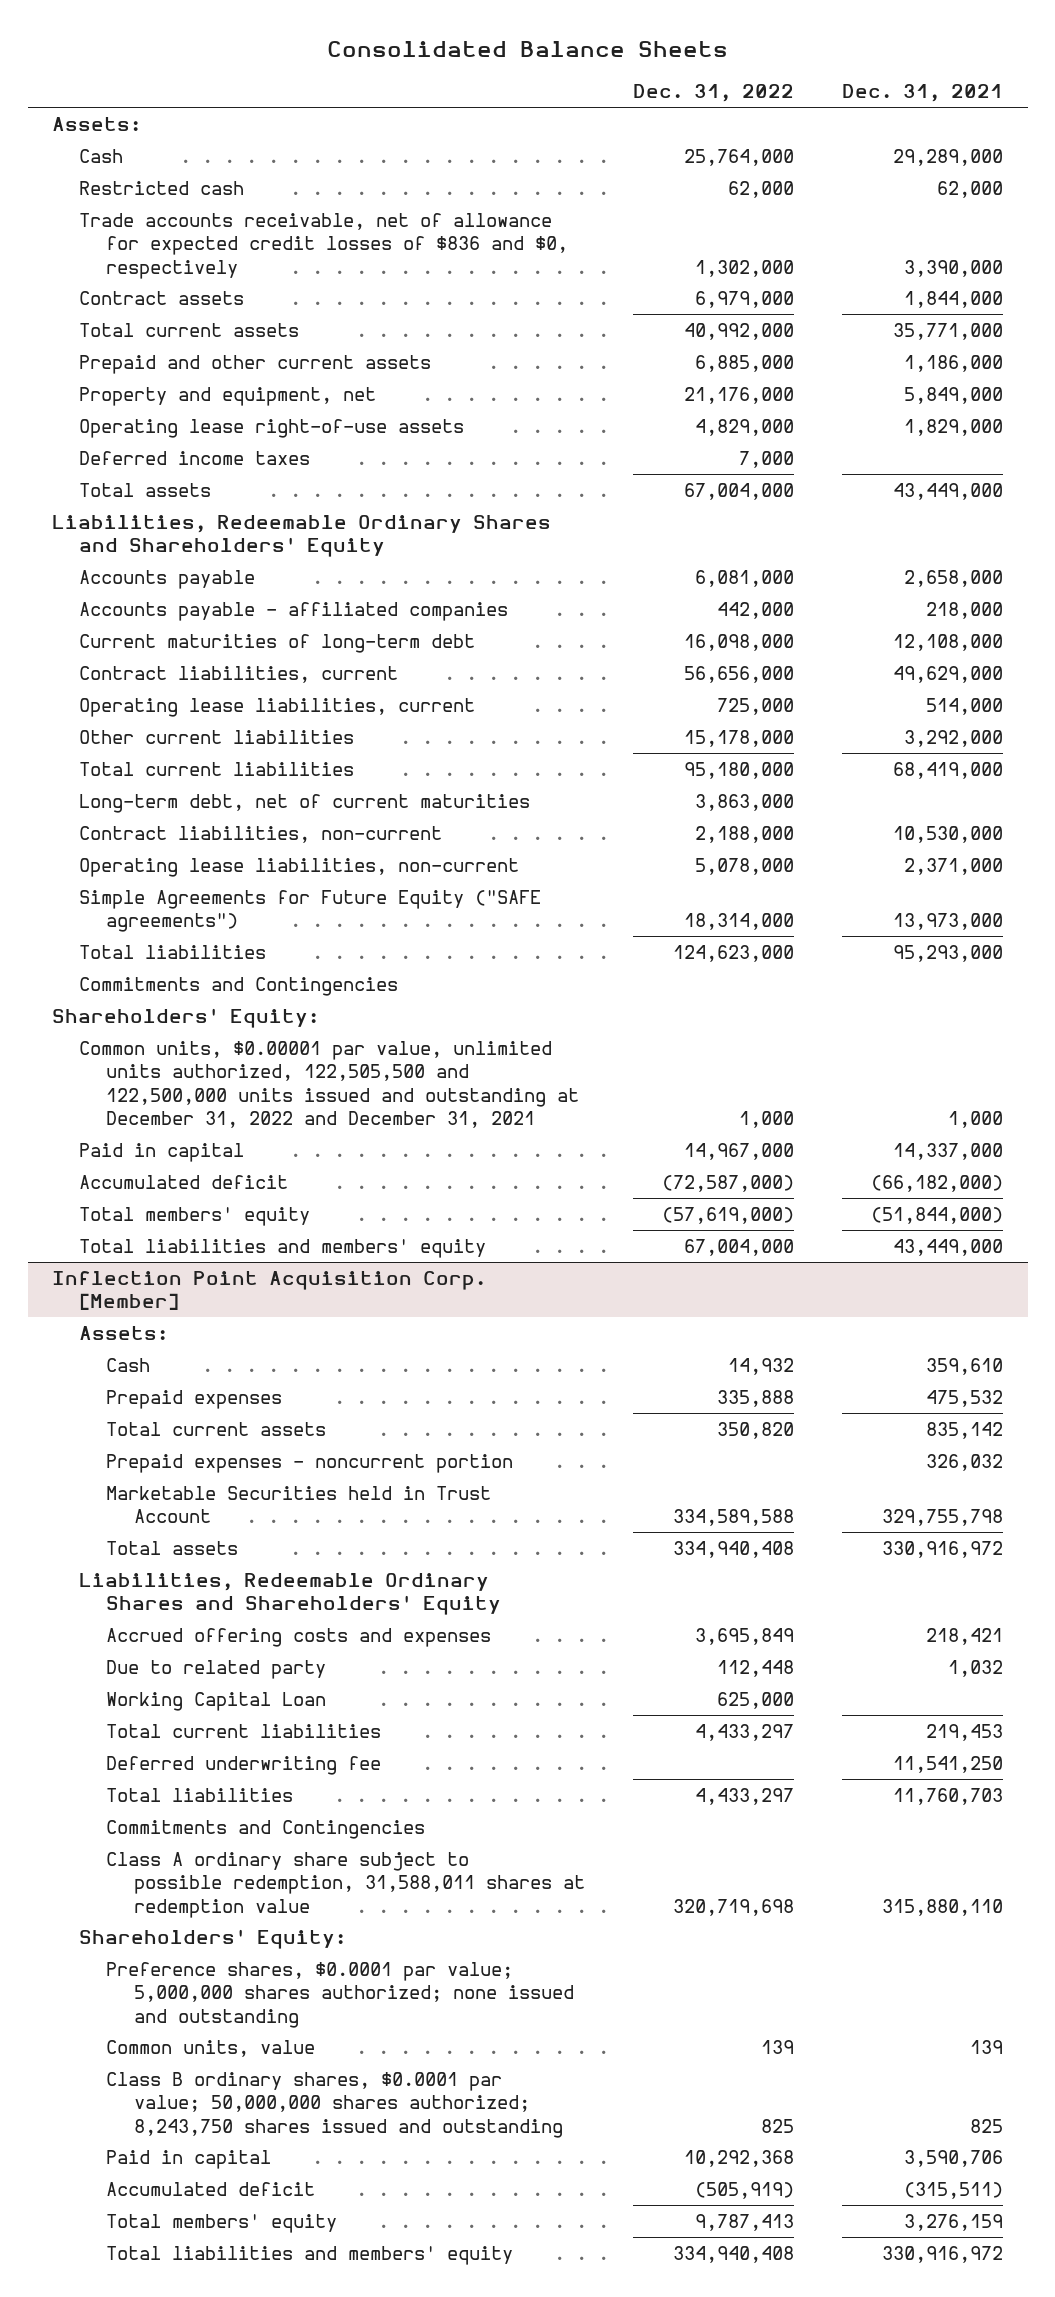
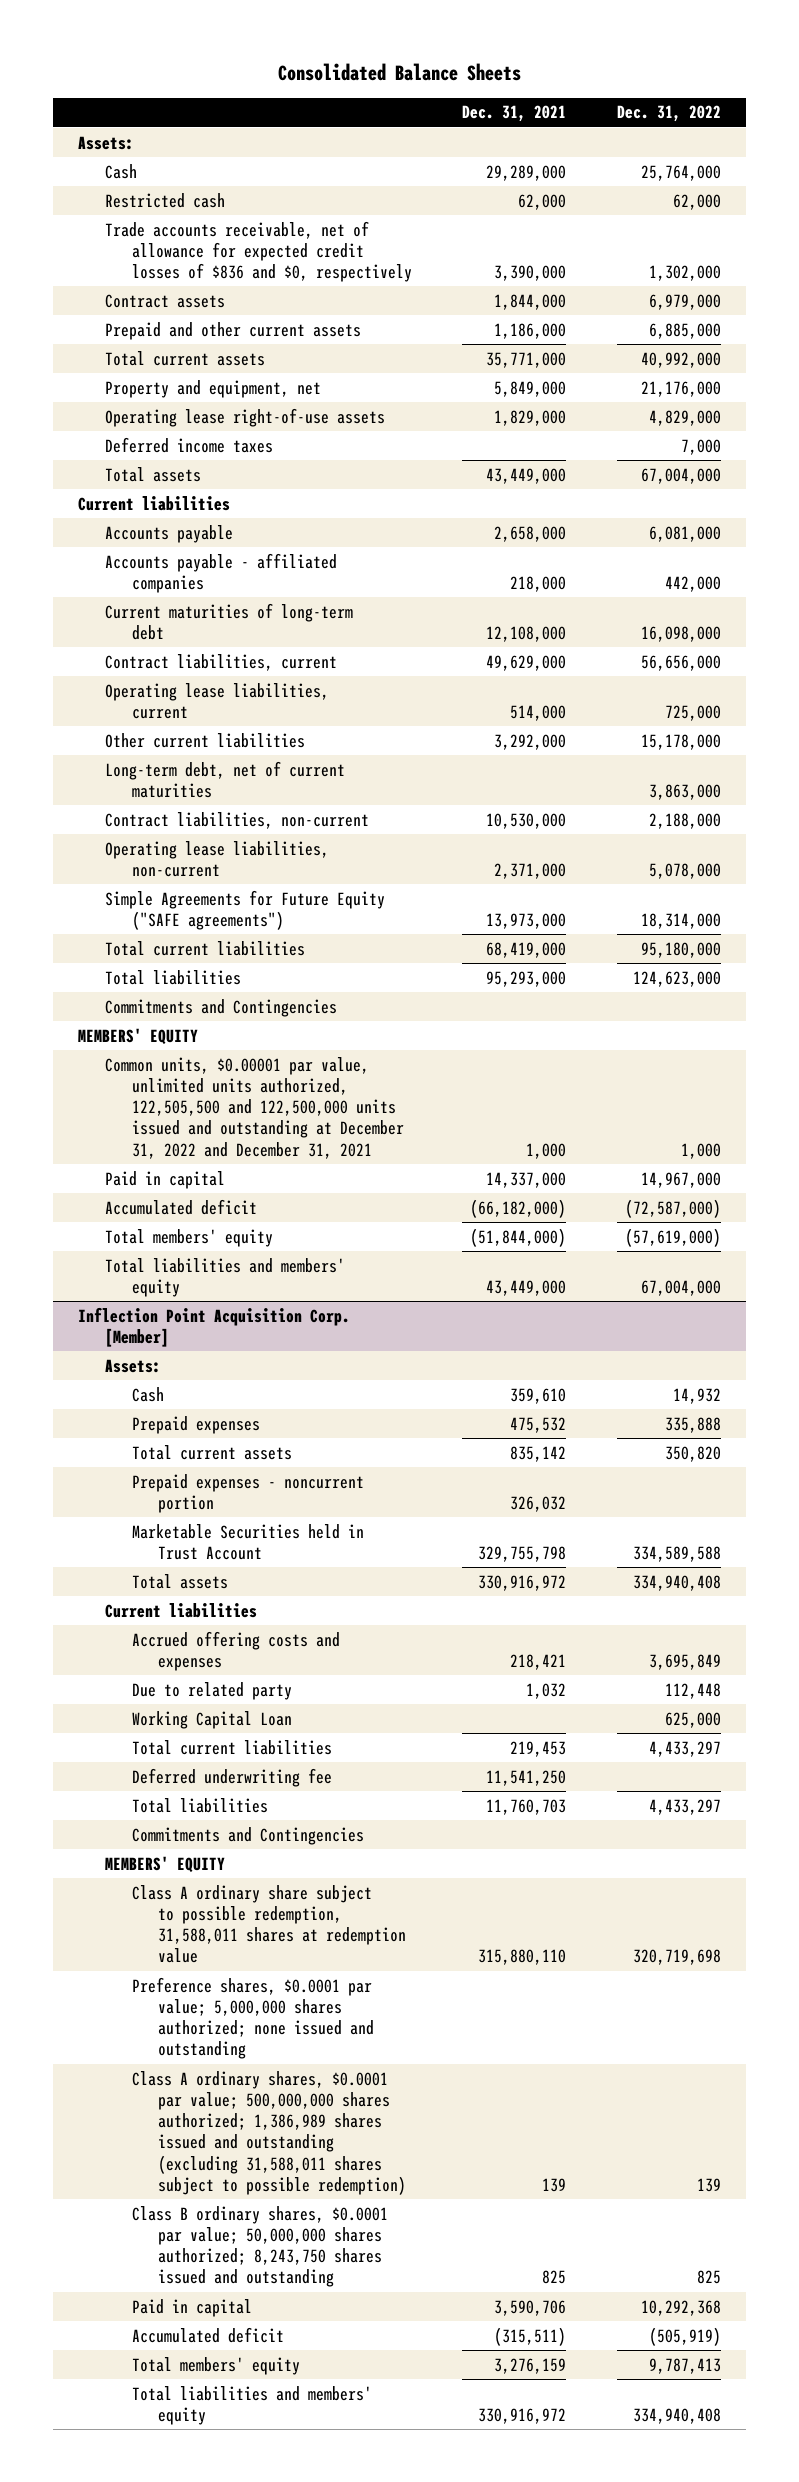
[79,323,300,338] Total current assets -> [104,350,265,366] Total current assets
[52,515,552,558] Liabilities, Redeemable Ordinary Shares and Shareholders' Equity -> none
none -> [78,495,231,511] Current liabilities
[79,762,355,777] Total current liabilities -> [104,940,305,956] Total current liabilities
[52,1008,320,1029] Shareholders' Equity: -> [78,1027,199,1045] MEMBERS' EQUITY
[79,1573,502,1616] Liabilities, Redeemable Ordinary Shares and Shareholders' Equity -> none
none -> [104,1602,257,1618] Current liabilities
none -> [104,1855,225,1873] MEMBERS' EQUITY
[79,1929,347,1950] Shareholders' Equity: -> none
[106,2040,316,2058] Common units, value -> [131,2070,407,2195] Class A ordinary shares, $0.0001 par value; 500,000,000 shares authorized; 1,386,989 shares issued and outstanding (excluding 31,588,011 shares subject to possible redemption)

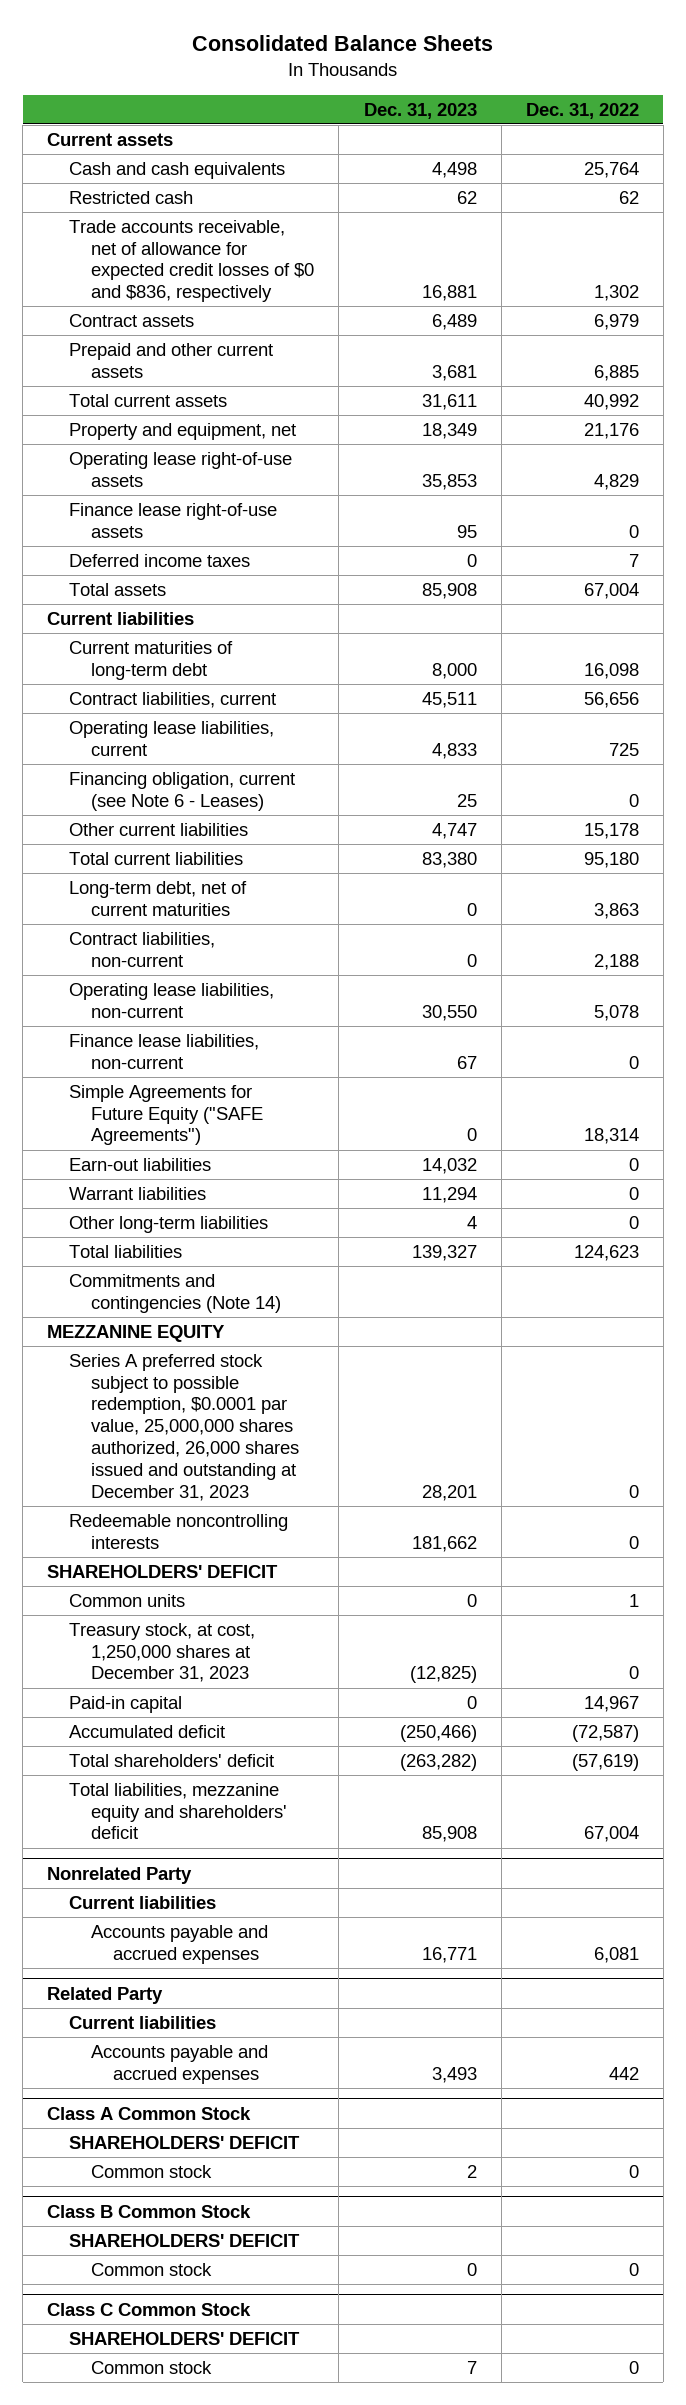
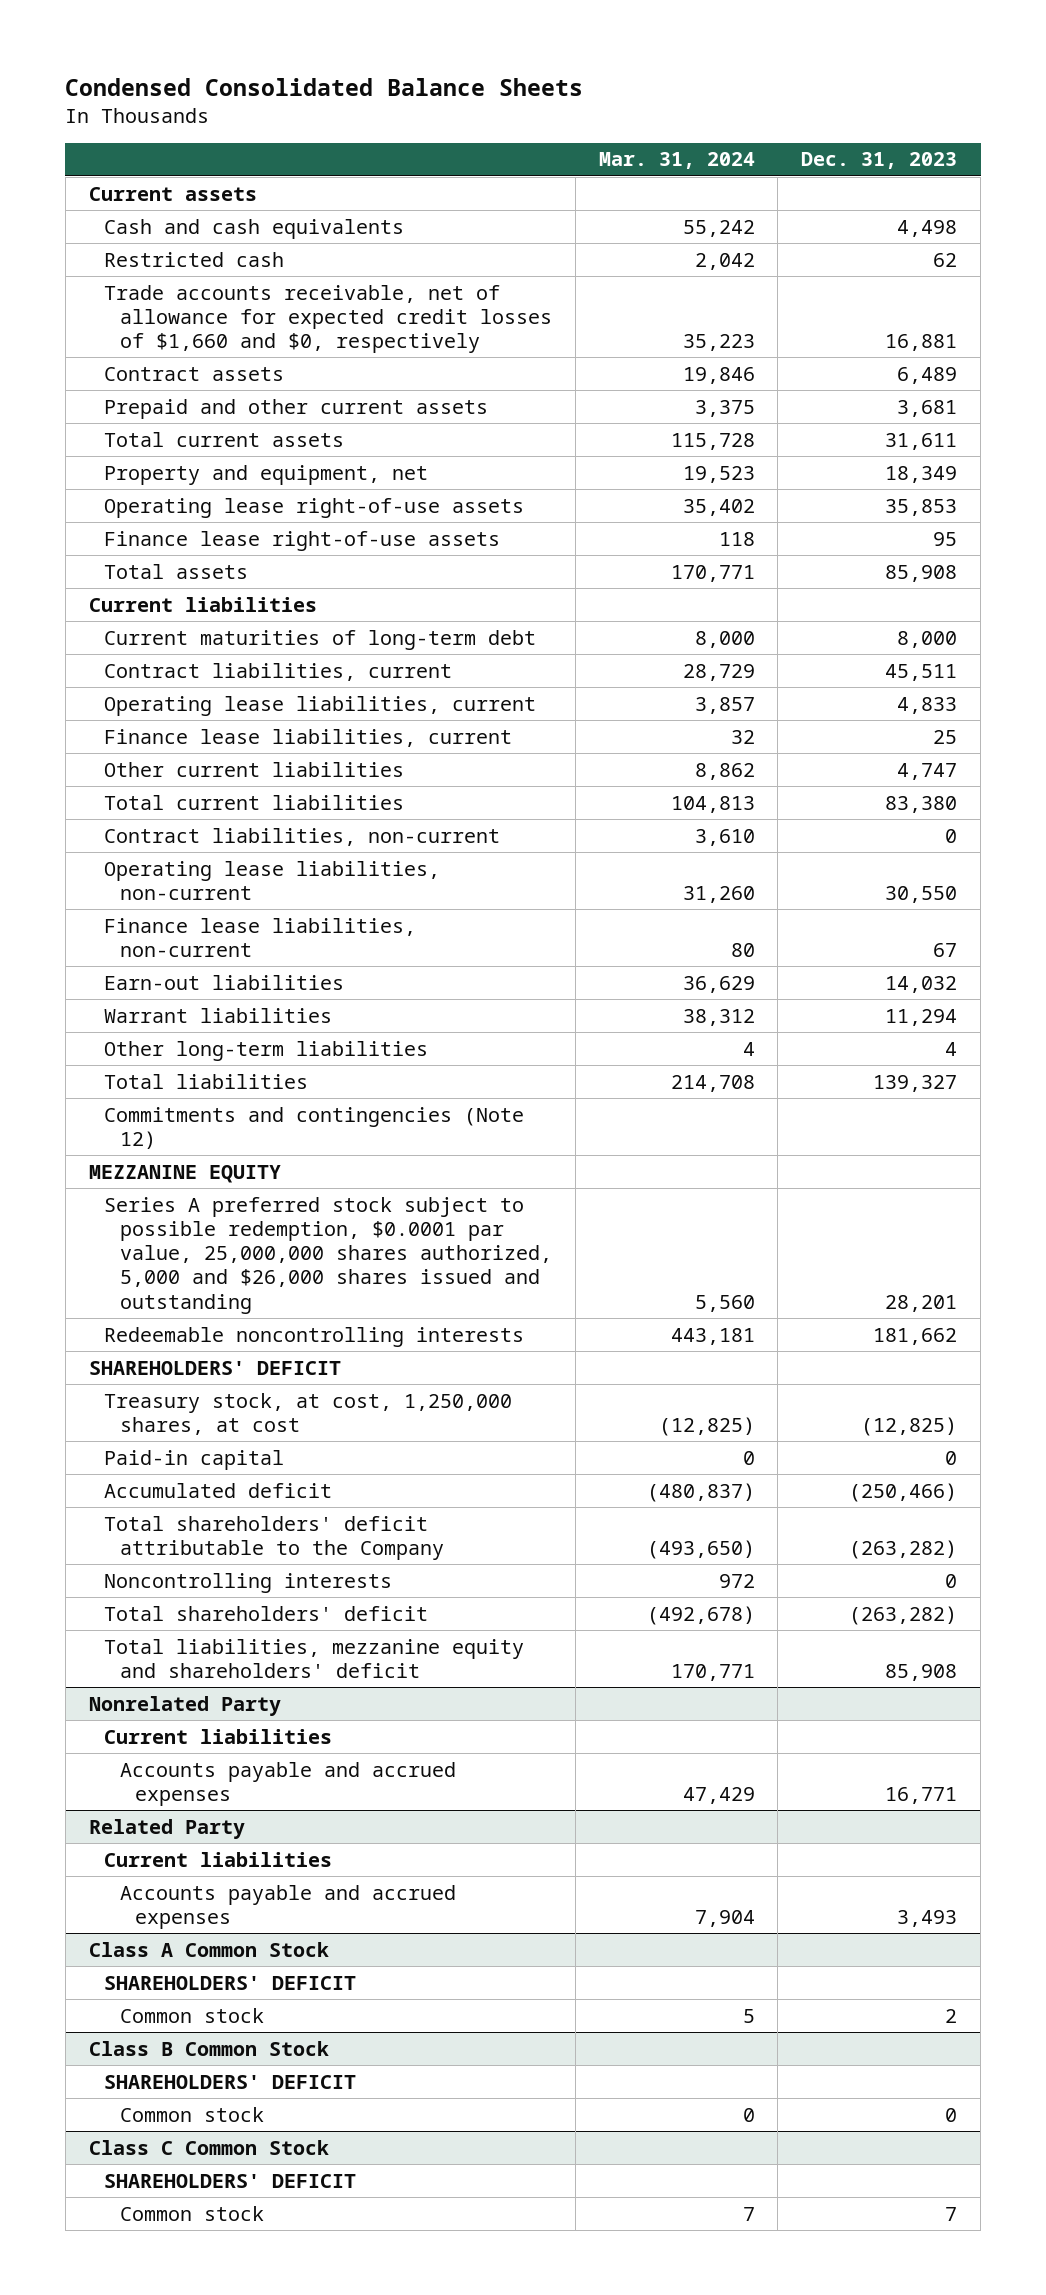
[192,35,494,52] Consolidated Balance Sheets -> [65,78,584,97] Condensed Consolidated Balance Sheets
[525,102,639,119] Dec. 31, 2022 -> none
none -> [598,152,755,170] Mar. 31, 2024
[69,219,315,303] Trade accounts receivable, net of allowance for expected credit losses of $0 and $836, respectively -> [104,284,552,354] Trade accounts receivable, net of allowance for expected credit losses of $1,660 and $0, respectively
[69,553,251,567] Deferred income taxes -> none
[69,771,296,811] Financing obligation, current (see Note 6 - Leases) -> [104,728,513,747] Finance lease liabilities, current
[69,880,248,916] Long-term debt, net of current maturities -> none
[69,1084,264,1146] Simple Agreements for Future Equity ("SAFE Agreements") -> none
[69,1273,282,1313] Commitments and contingencies (Note 14) -> [104,1106,525,1149] Commitments and contingencies (Note 12)
[69,1353,300,1501] Series A preferred stock subject to possible redemption, $0.0001 par value, 25,000,000 shares authorized, 26,000 shares issued and outstanding at December 31, 2023 -> [104,1196,552,1314] Series A preferred stock subject to possible redemption, $0.0001 par value, 25,000,000 shares authorized, 5,000 and $26,000 shares issued and outstanding
[69,1593,186,1607] Common units -> none
[69,1622,256,1683] Treasury stock, at cost, 1,250,000 shares at December 31, 2023 -> [104,1392,513,1435] Treasury stock, at cost, 1,250,000 shares, at cost
none -> [104,1515,444,1560] Total shareholders' deficit attributable to the Company
none -> [104,1572,393,1593] Noncontrolling interests

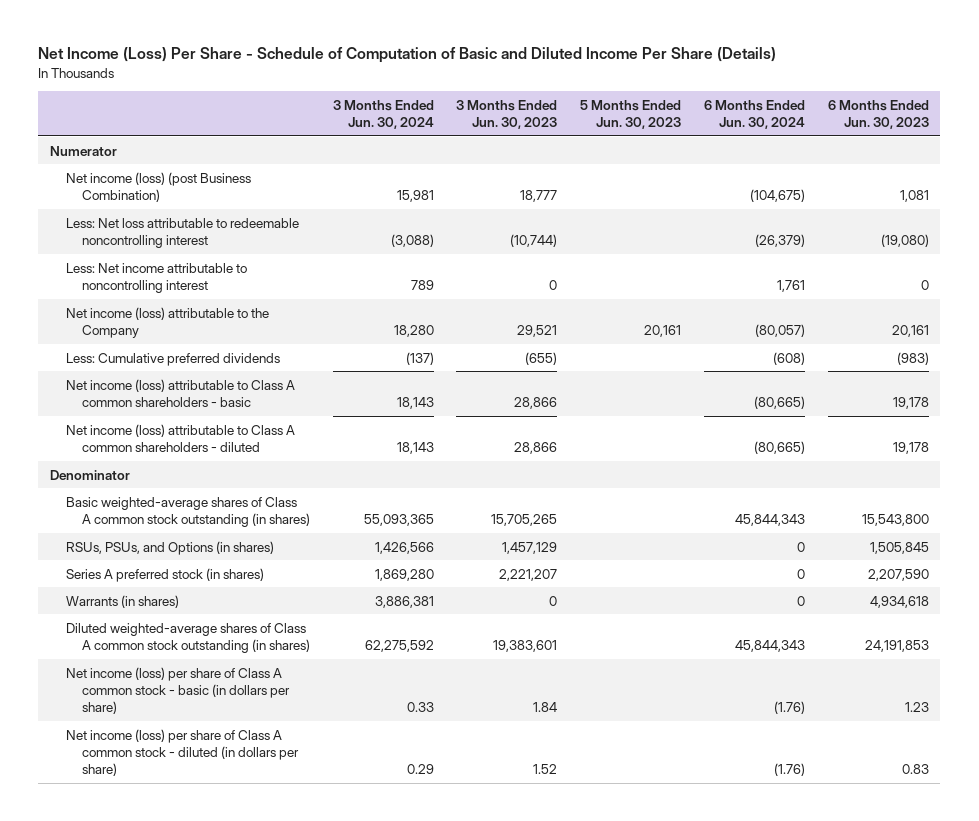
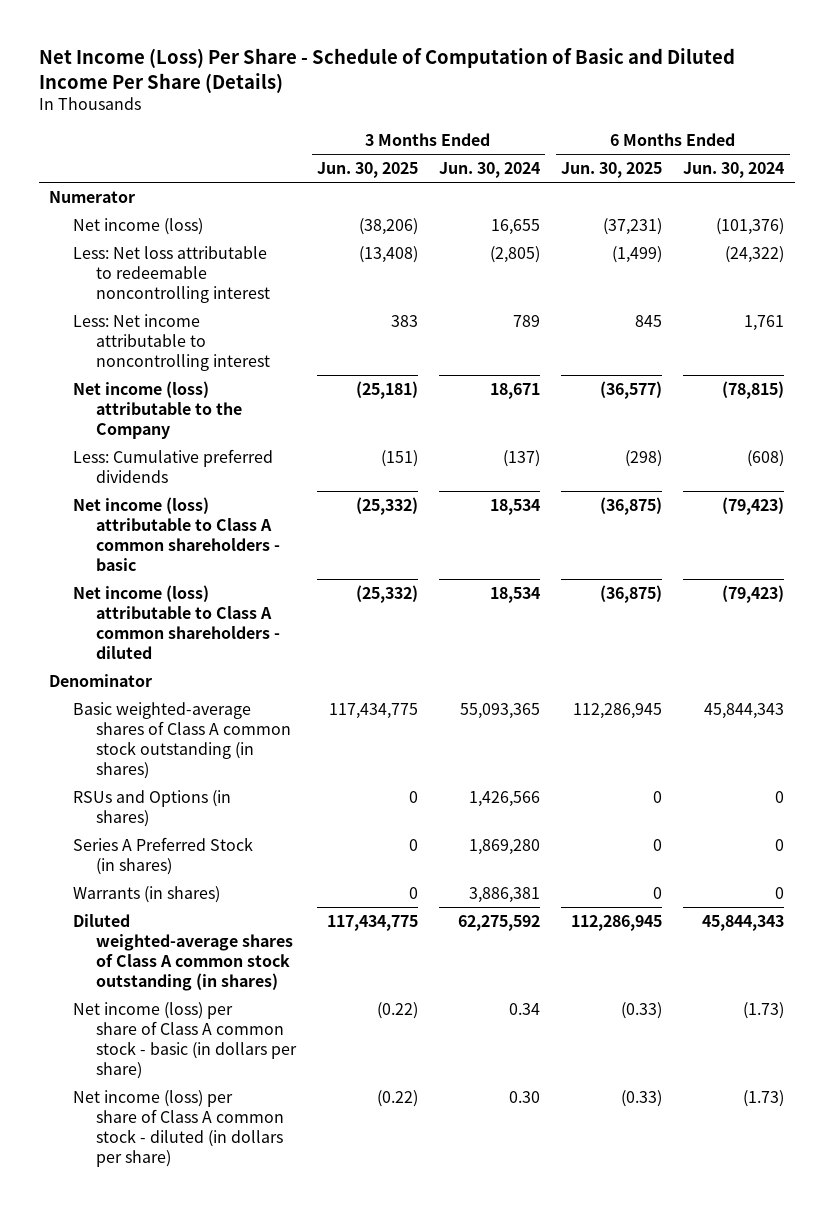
[456,99,558,130] 3 Months Ended Jun. 30, 2023 -> none
[580,99,682,130] 5 Months Ended Jun. 30, 2023 -> none
[827,99,929,130] 6 Months Ended Jun. 30, 2023 -> none
none -> [316,162,418,179] Jun. 30, 2025
none -> [561,162,663,179] Jun. 30, 2025
[65,171,251,202] Net income (loss) (post Business Combination) -> [72,217,203,235] Net income (loss)
[396,189,434,202] 15,981 -> [491,218,541,235] 16,655
[749,188,805,202] (104,675) -> [716,217,785,235] (101,376)
[390,233,434,247] (3,088) -> [490,245,541,263] (2,805)
[754,233,805,247] (26,379) -> [725,245,785,263] (24,322)
[393,324,434,337] 18,280 -> [490,382,541,399] 18,671
[754,323,805,337] (80,057) -> [722,380,785,399] (78,815)
[396,396,434,409] 18,143 -> [490,498,541,515] 18,534
[753,395,805,409] (80,665) -> [722,496,785,515] (79,423)
[396,441,434,454] 18,143 -> [490,586,541,603] 18,534
[753,440,805,454] (80,665) -> [722,584,785,603] (79,423)
[65,540,274,555] RSUs, PSUs, and Options (in shares) -> [72,789,231,827] RSUs and Options (in shares)
[65,567,264,582] Series A preferred stock (in shares) -> [72,836,253,875] Series A Preferred Stock (in shares)
[406,702,434,713] 0.33 -> [509,1002,541,1015] 0.34
[773,701,805,715] (1.76) -> [743,1001,785,1019] (1.73)
[406,764,434,775] 0.29 -> [509,1090,541,1103] 0.30
[773,763,805,777] (1.76) -> [743,1089,785,1107] (1.73)

